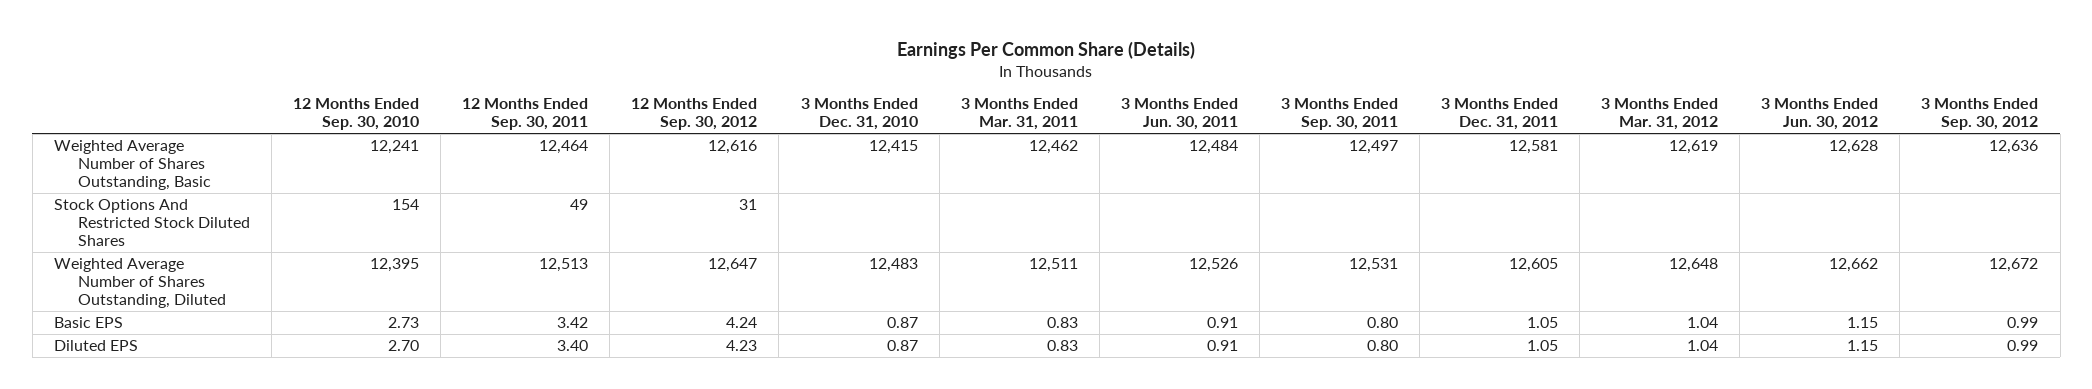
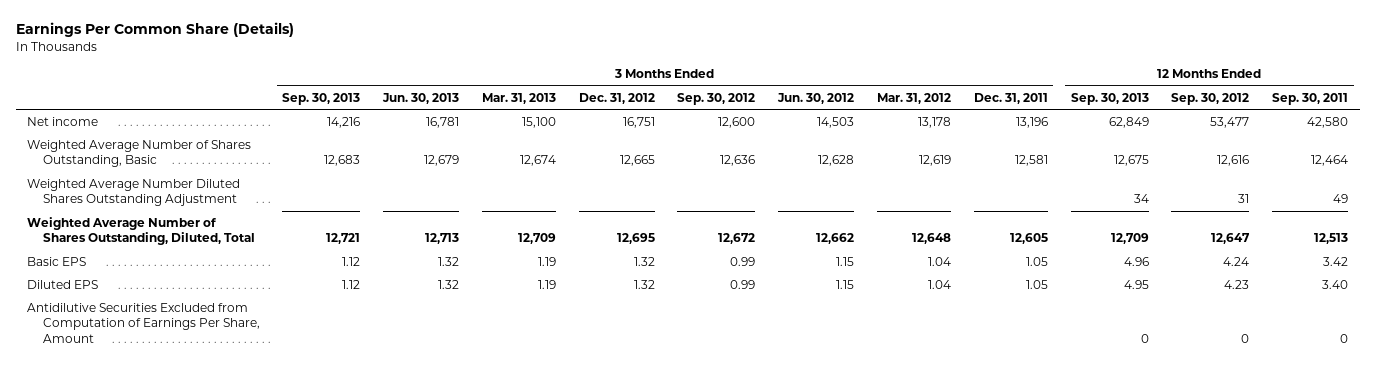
[293,98,420,131] 12 Months Ended Sep. 30, 2010 -> none
[800,98,918,131] 3 Months Ended Dec. 31, 2010 -> none
[960,98,1078,131] 3 Months Ended Mar. 31, 2011 -> none
[1120,98,1238,131] 3 Months Ended Jun. 30, 2011 -> none
[1280,98,1398,131] 3 Months Ended Sep. 30, 2011 -> none
none -> [282,92,361,105] Sep. 30, 2013
none -> [382,92,460,104] Jun. 30, 2013
none -> [481,92,556,104] Mar. 31, 2013
none -> [578,92,655,104] Dec. 31, 2012
none -> [1070,92,1149,105] Sep. 30, 2013
none -> [27,116,99,126] Net income
[53,199,251,247] Stock Options And Restricted Stock Diluted Shares -> [27,178,241,207] Weighted Average Number Diluted Shares Outstanding Adjustment
[53,258,227,309] Weighted Average Number of Shares Outstanding, Diluted -> [27,216,255,246] Weighted Average Number of Shares Outstanding, Diluted, Total
none -> [27,302,260,343] Antidilutive Securities Excluded from Computation of Earnings Per Share, Amount

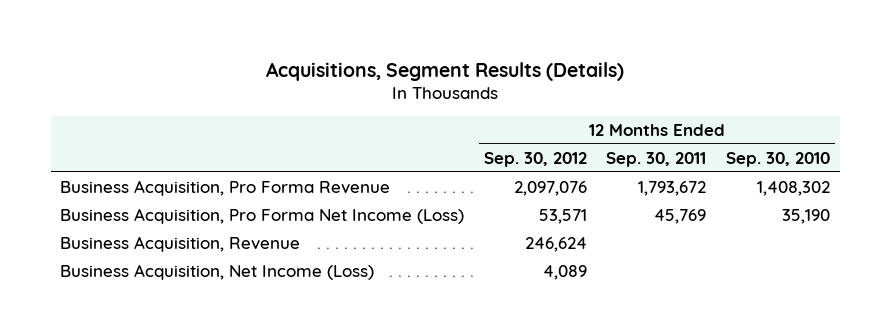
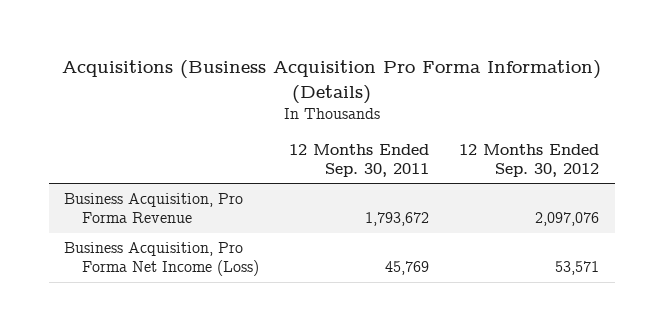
[266,61,625,81] Acquisitions, Segment Results (Details) -> [61,60,601,104] Acquisitions (Business Acquisition Pro Forma Information) (Details)
[725,151,830,167] Sep. 30, 2010 -> none
[60,235,301,252] Business Acquisition, Revenue -> none
[60,263,375,280] Business Acquisition, Net Income (Loss) -> none

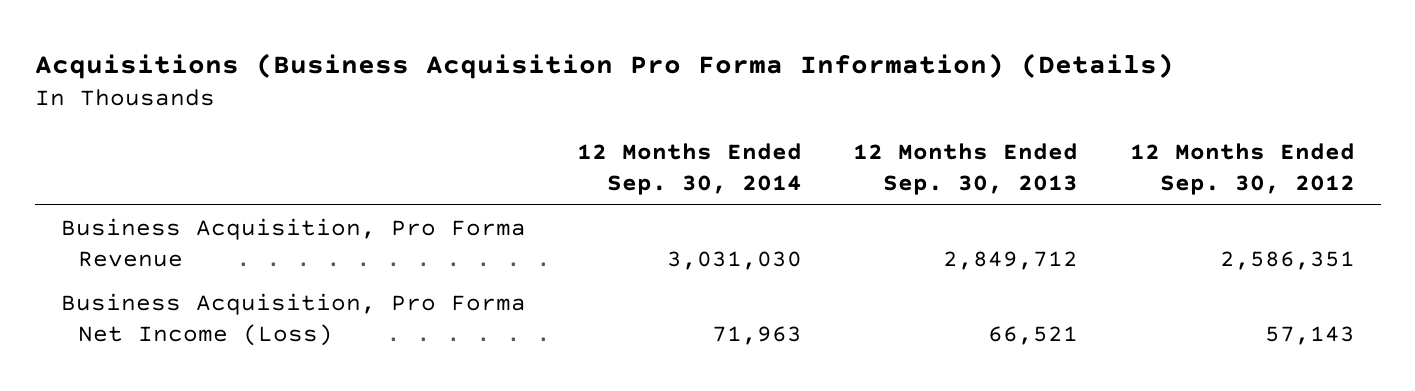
[289,143,430,177] 12 Months Ended Sep. 30, 2011 -> none
none -> [577,142,803,195] 12 Months Ended Sep. 30, 2014
none -> [853,142,1079,195] 12 Months Ended Sep. 30, 2013
[535,212,600,227] 2,097,076 -> [1219,251,1355,271] 2,586,351
[555,261,600,276] 53,571 -> [1264,326,1355,346] 57,143

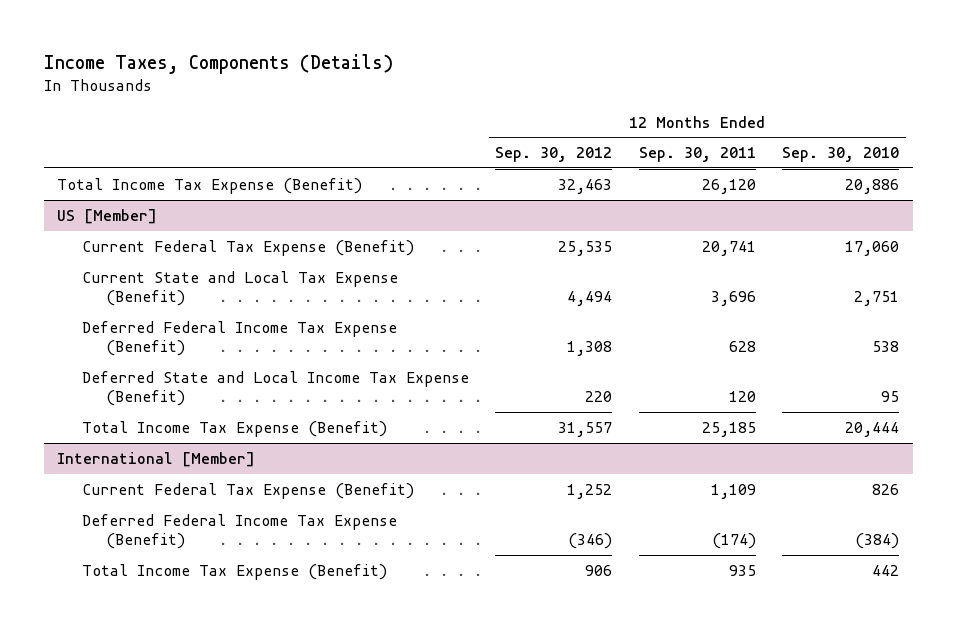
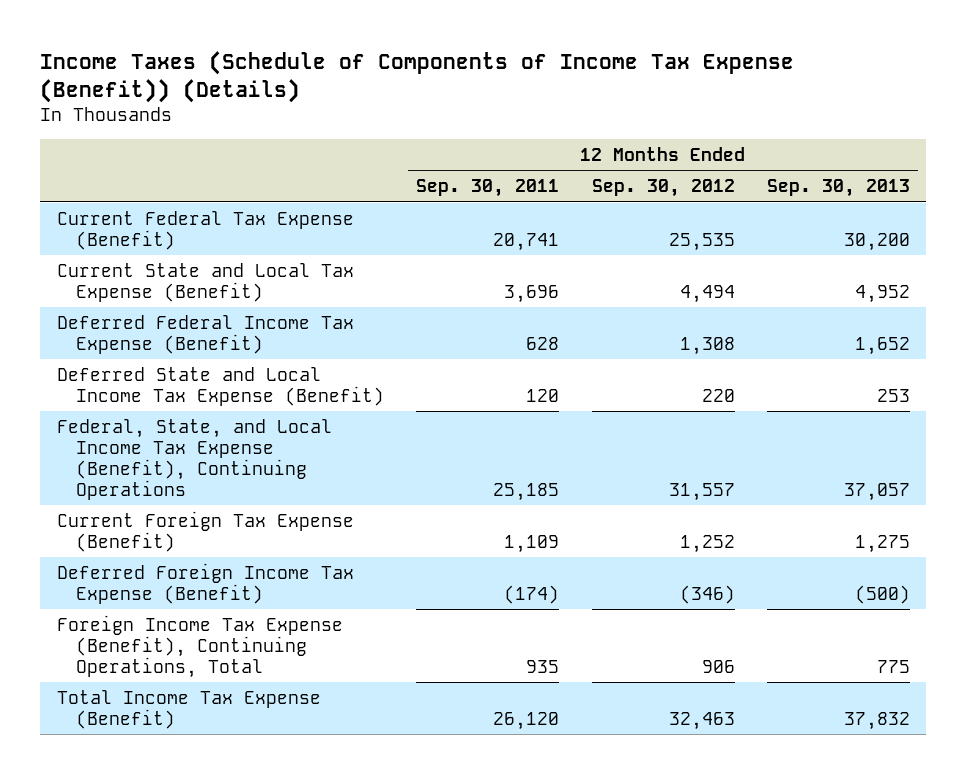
[44,54,394,75] Income Taxes, Components (Details) -> [40,50,795,103] Income Taxes (Schedule of Components of Income Tax Expense (Benefit)) (Details)
[782,147,900,163] Sep. 30, 2010 -> none
none -> [767,179,911,198] Sep. 30, 2013
[57,208,158,224] US [Member] -> none
[57,451,256,467] International [Member] -> none
[81,420,387,437] Total Income Tax Expense (Benefit) -> [56,418,332,501] Federal, State, and Local Income Tax Expense (Benefit), Continuing Operations
[81,482,414,499] Current Federal Tax Expense (Benefit) -> [56,510,354,552] Current Foreign Tax Expense (Benefit)
[81,513,397,550] Deferred Federal Income Tax Expense (Benefit) -> [56,562,354,604] Deferred Foreign Income Tax Expense (Benefit)
[81,563,387,580] Total Income Tax Expense (Benefit) -> [56,614,343,678] Foreign Income Tax Expense (Benefit), Continuing Operations, Total
[57,177,363,194] Total Income Tax Expense (Benefit) -> [56,689,321,729] Total Income Tax Expense (Benefit)

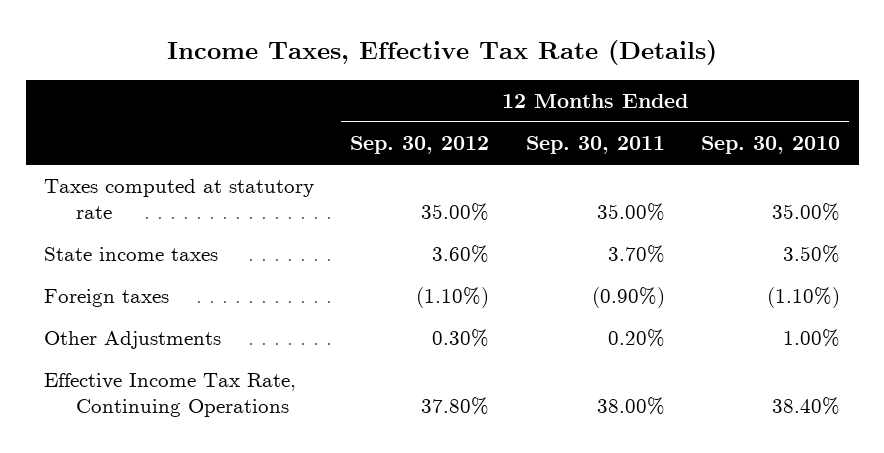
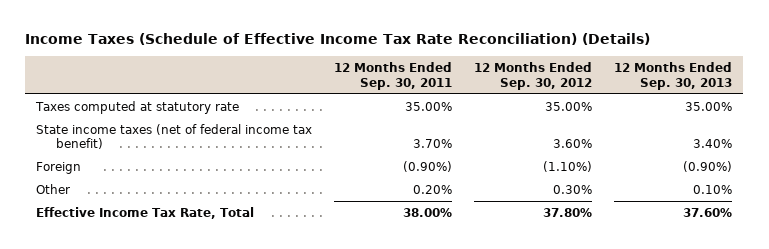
[167,39,718,65] Income Taxes, Effective Tax Rate (Details) -> [25,33,651,46] Income Taxes (Schedule of Effective Income Tax Rate Reconciliation) (Details)
[701,136,841,155] Sep. 30, 2010 -> none
none -> [614,62,733,90] 12 Months Ended Sep. 30, 2013
[44,247,219,262] State income taxes -> [36,123,313,150] State income taxes (net of federal income tax benefit)
[44,289,170,308] Foreign taxes -> [36,161,82,174] Foreign
[44,331,222,350] Other Adjustments -> [36,183,71,194] Other
[44,373,297,418] Effective Income Tax Rate, Continuing Operations -> [36,206,255,219] Effective Income Tax Rate, Total

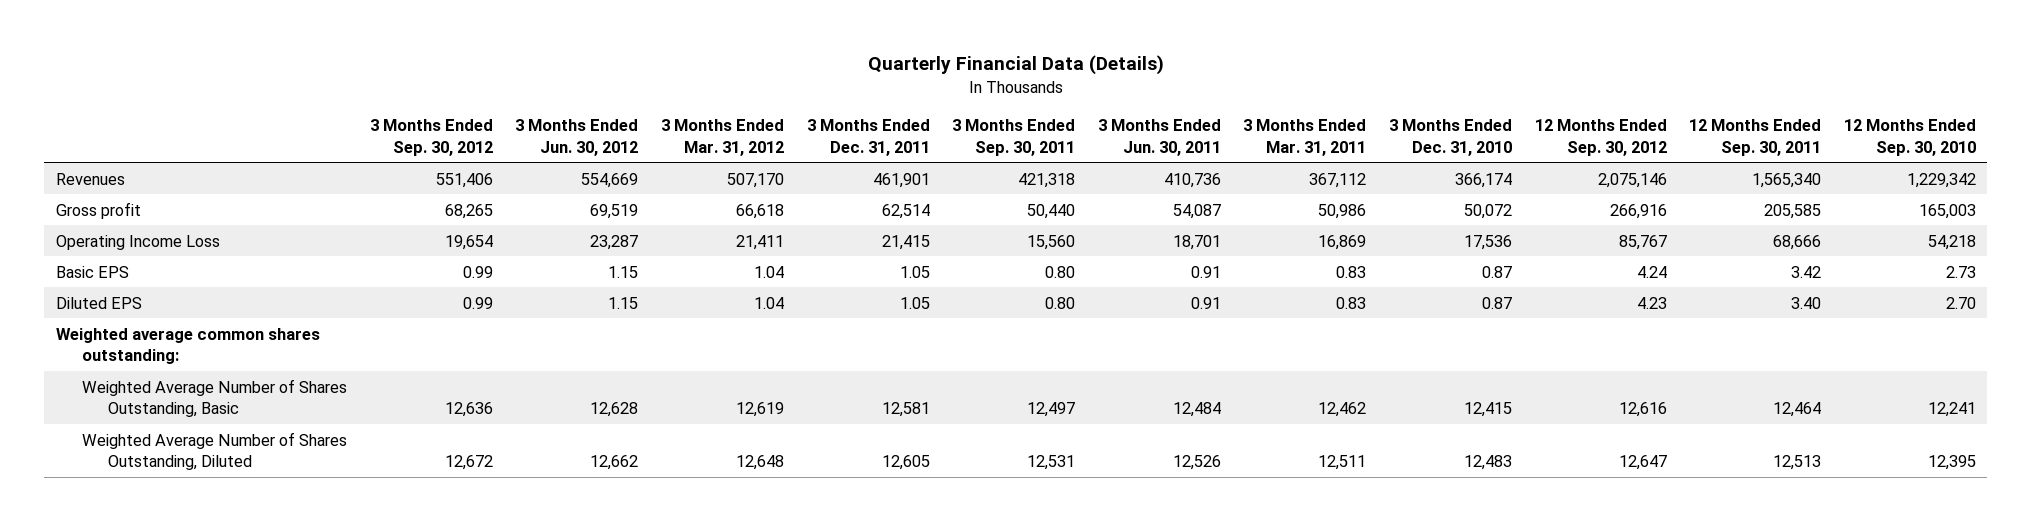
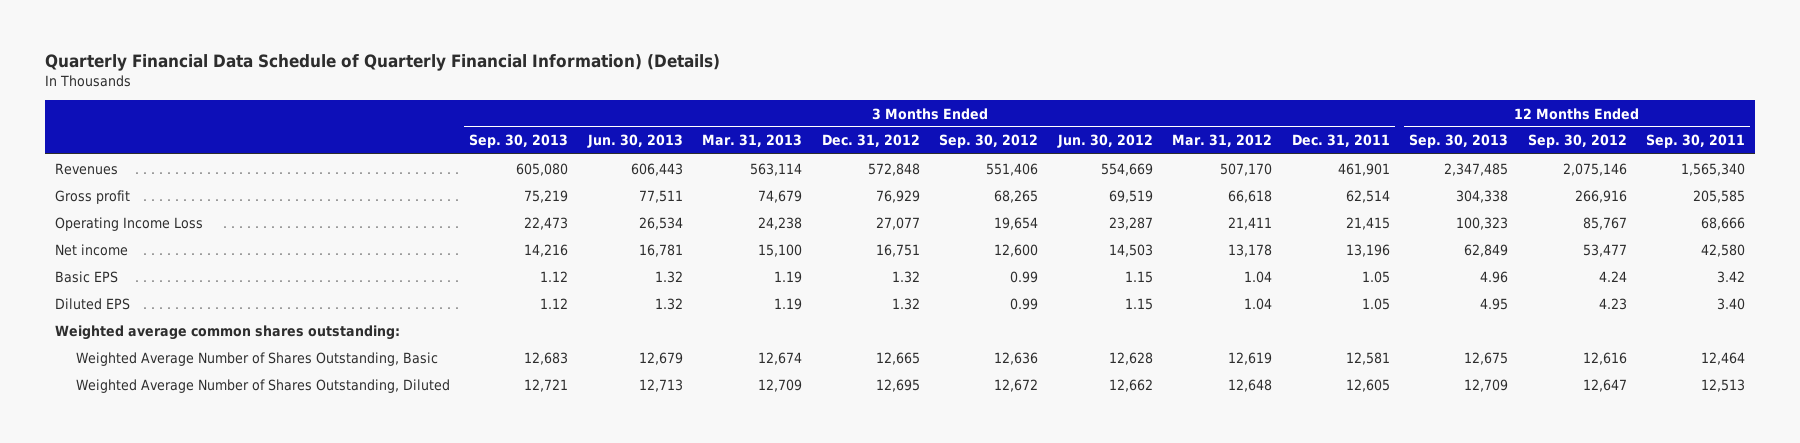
[867,55,1164,76] Quarterly Financial Data (Details) -> [44,53,720,71] Quarterly Financial Data Schedule of Quarterly Financial Information) (Details)
[952,119,1076,156] 3 Months Ended Sep. 30, 2011 -> none
[1097,119,1221,156] 3 Months Ended Jun. 30, 2011 -> none
[1243,119,1367,156] 3 Months Ended Mar. 31, 2011 -> none
[1389,119,1513,156] 3 Months Ended Dec. 31, 2010 -> none
[1844,119,1977,156] 12 Months Ended Sep. 30, 2010 -> none
none -> [469,134,569,149] Sep. 30, 2013
none -> [586,134,683,149] Jun. 30, 2013
none -> [702,134,803,148] Mar. 31, 2013
none -> [821,134,920,148] Dec. 31, 2012
none -> [1409,134,1509,149] Sep. 30, 2013
none -> [54,243,128,256] Net income

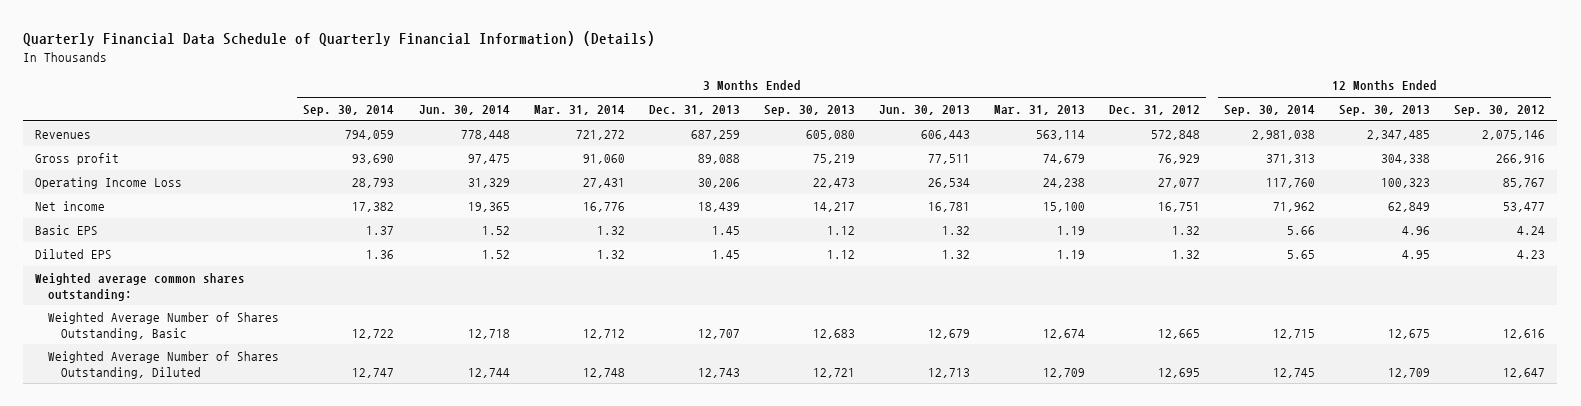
[939,134,1039,149] Sep. 30, 2012 -> none
[1056,134,1153,149] Jun. 30, 2012 -> none
[1172,134,1273,148] Mar. 31, 2012 -> none
[1291,134,1390,148] Dec. 31, 2011 -> none
[1646,134,1746,149] Sep. 30, 2011 -> none
none -> [303,105,395,117] Sep. 30, 2014
none -> [418,105,510,116] Jun. 30, 2014
none -> [533,105,625,116] Mar. 31, 2014
none -> [648,105,740,116] Dec. 31, 2013
none -> [1224,105,1316,117] Sep. 30, 2014
[524,243,569,257] 14,216 -> [812,201,855,212] 14,217

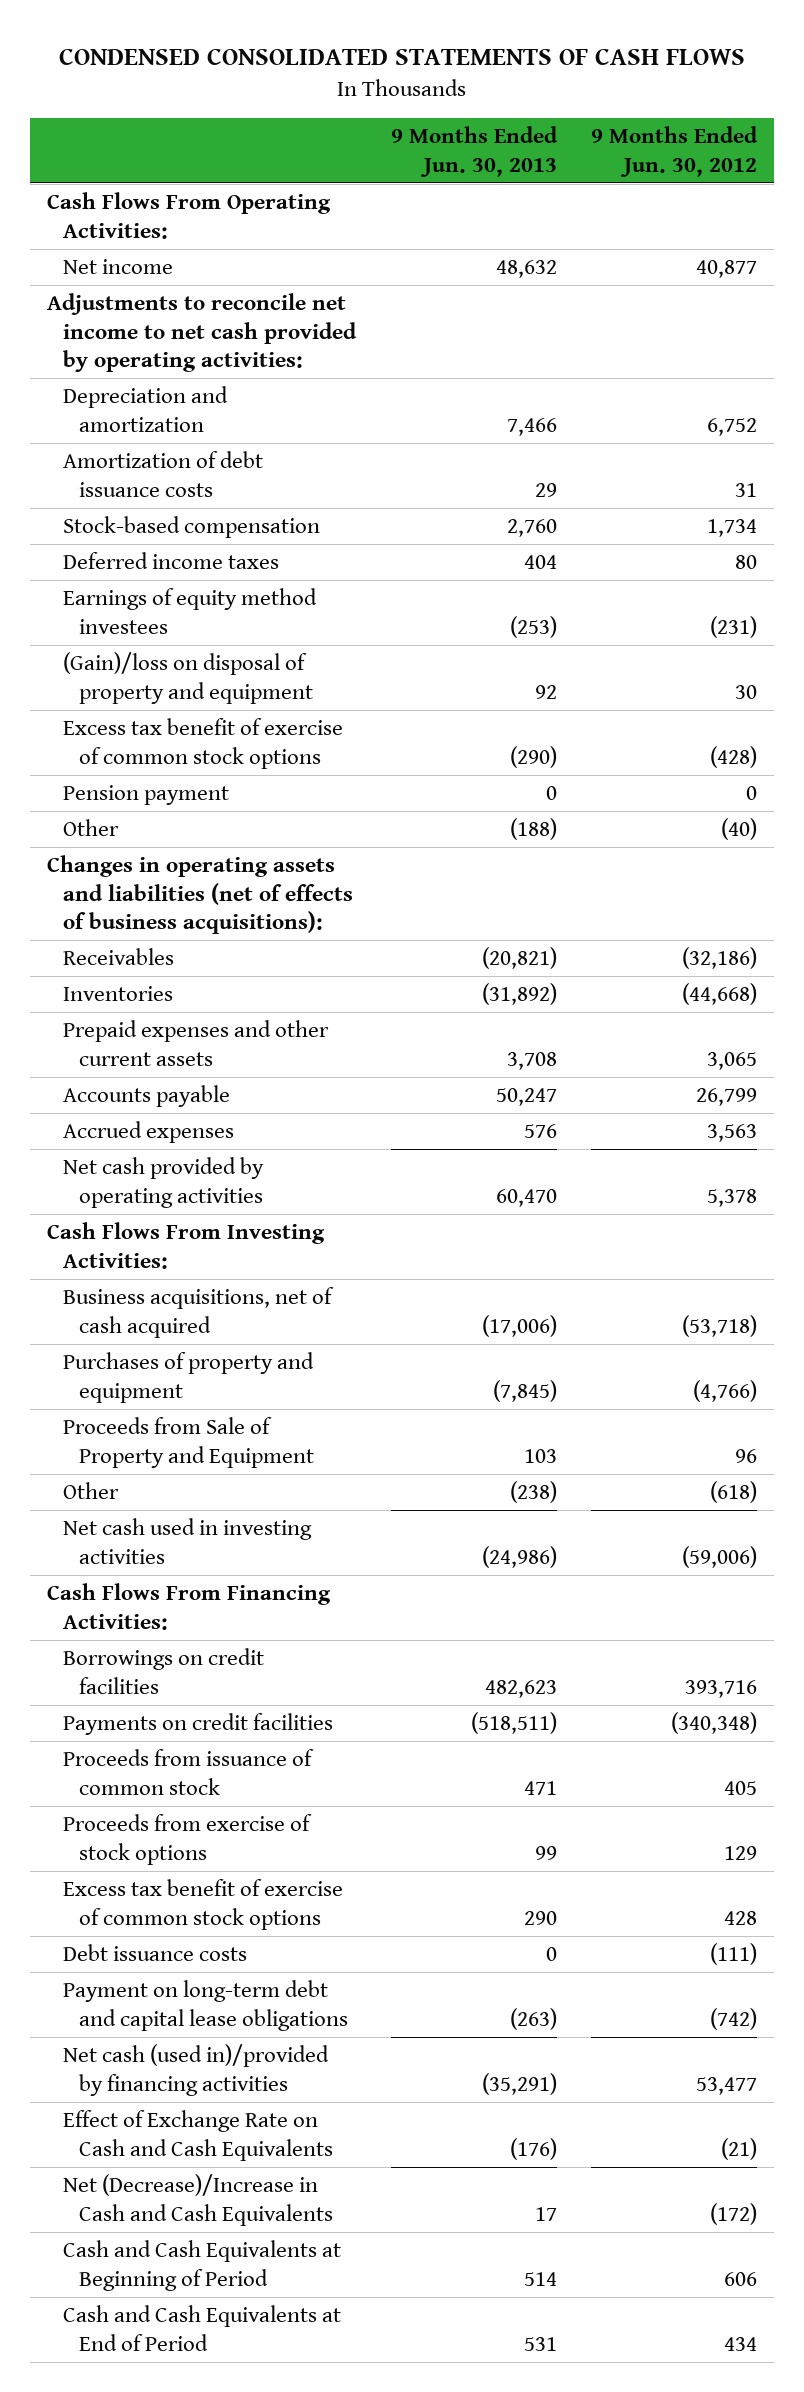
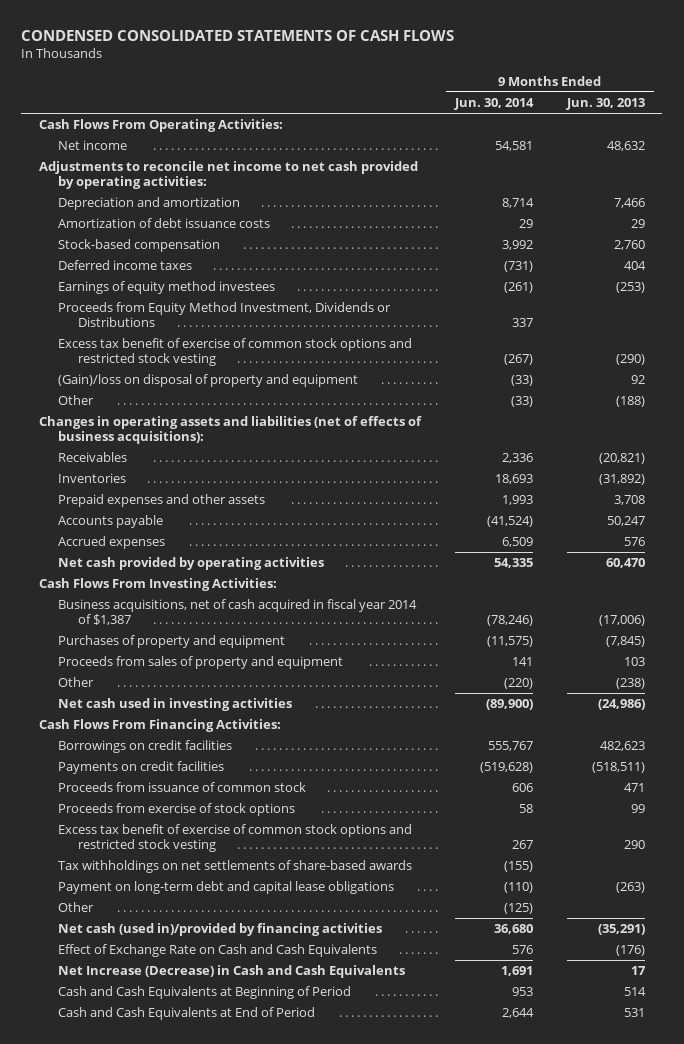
[591,126,759,177] 9 Months Ended Jun. 30, 2012 -> none
none -> [453,97,534,110] Jun. 30, 2014
none -> [58,302,392,327] Proceeds from Equity Method Investment, Dividends or Distributions
none -> [58,338,413,366] Excess tax benefit of exercise of common stock options and restricted stock vesting
[63,718,344,769] Excess tax benefit of exercise of common stock options -> none
[63,785,230,806] Pension payment -> none
[63,1020,330,1066] Prepaid expenses and other current assets -> [58,494,266,508] Prepaid expenses and other assets
[63,1287,335,1338] Business acquisitions, net of cash acquired -> [58,599,418,625] Business acquisitions, net of cash acquired in fiscal year 2014 of $1,387
[63,1417,315,1468] Proceeds from Sale of Property and Equipment -> [58,656,344,670] Proceeds from sales of property and equipment
[63,1944,248,1962] Debt issuance costs -> none
[63,1879,344,1930] Excess tax benefit of exercise of common stock options -> [58,824,413,852] Excess tax benefit of exercise of common stock options and restricted stock vesting
none -> [58,860,413,874] Tax withholdings on net settlements of share-based awards
none -> [58,902,95,913] Other
[63,2174,334,2226] Net (Decrease)/Increase in Cash and Cash Equivalents -> [58,965,406,979] Net Increase (Decrease) in Cash and Cash Equivalents

